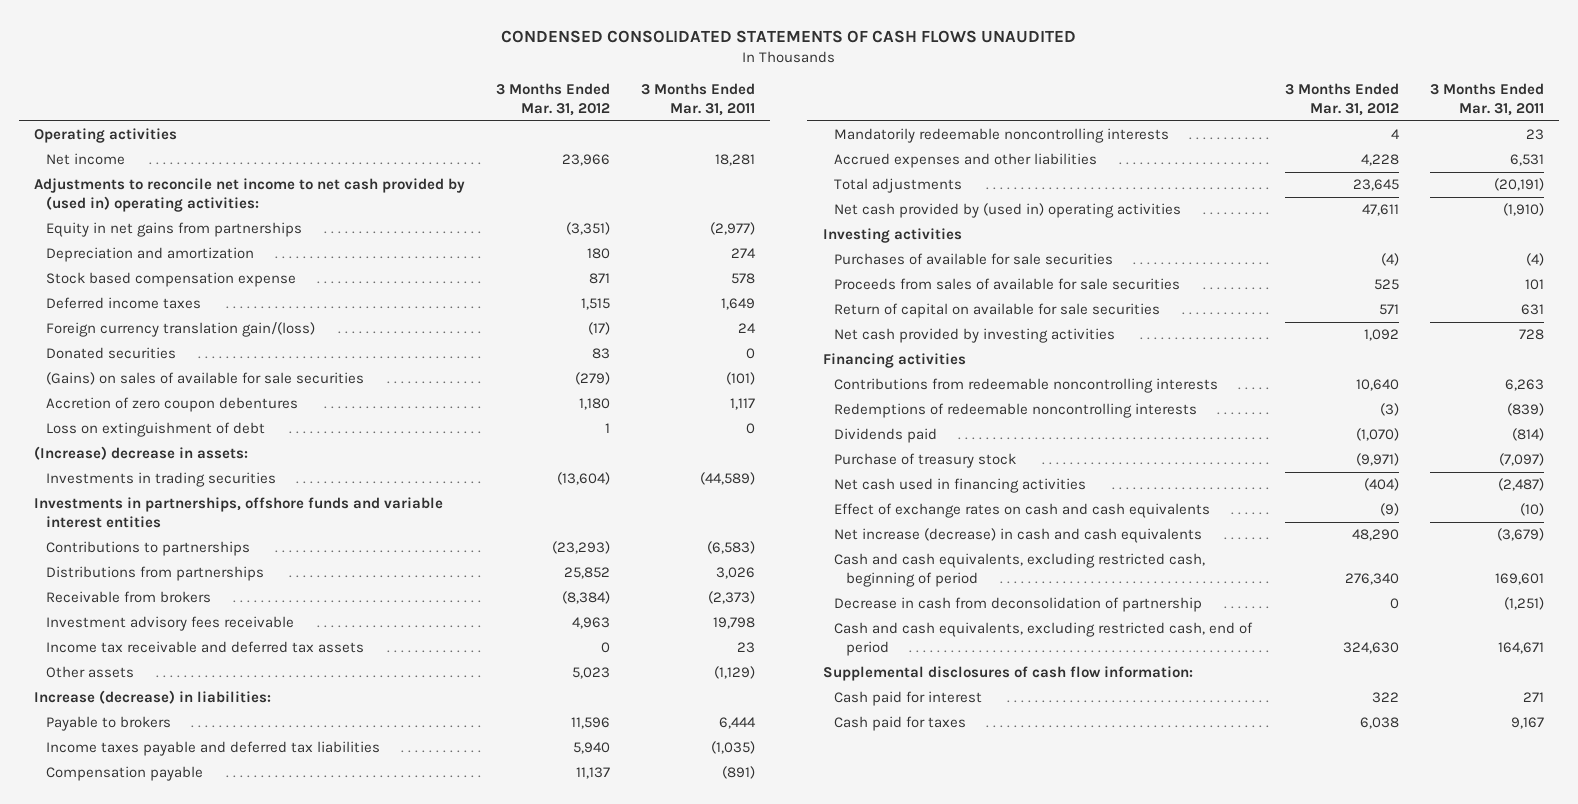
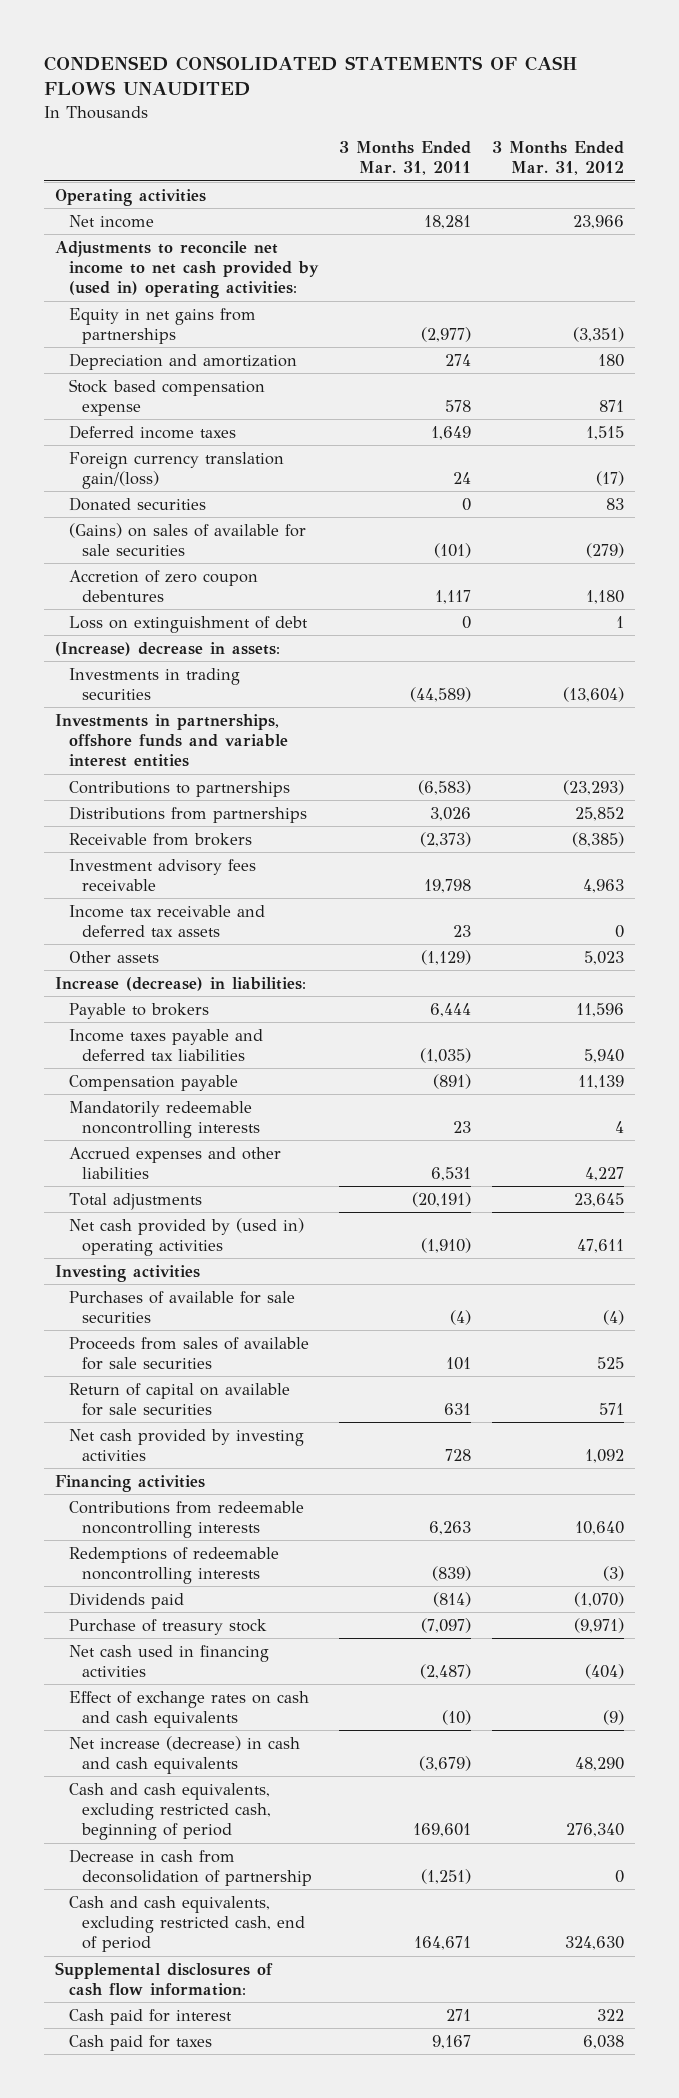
[562,591,611,605] (8,384) -> [572,831,625,847] (8,385)
[576,767,611,780] 11,137 -> [578,1074,625,1089] 11,139
[1360,154,1399,167] 4,228 -> [585,1167,625,1182] 4,227

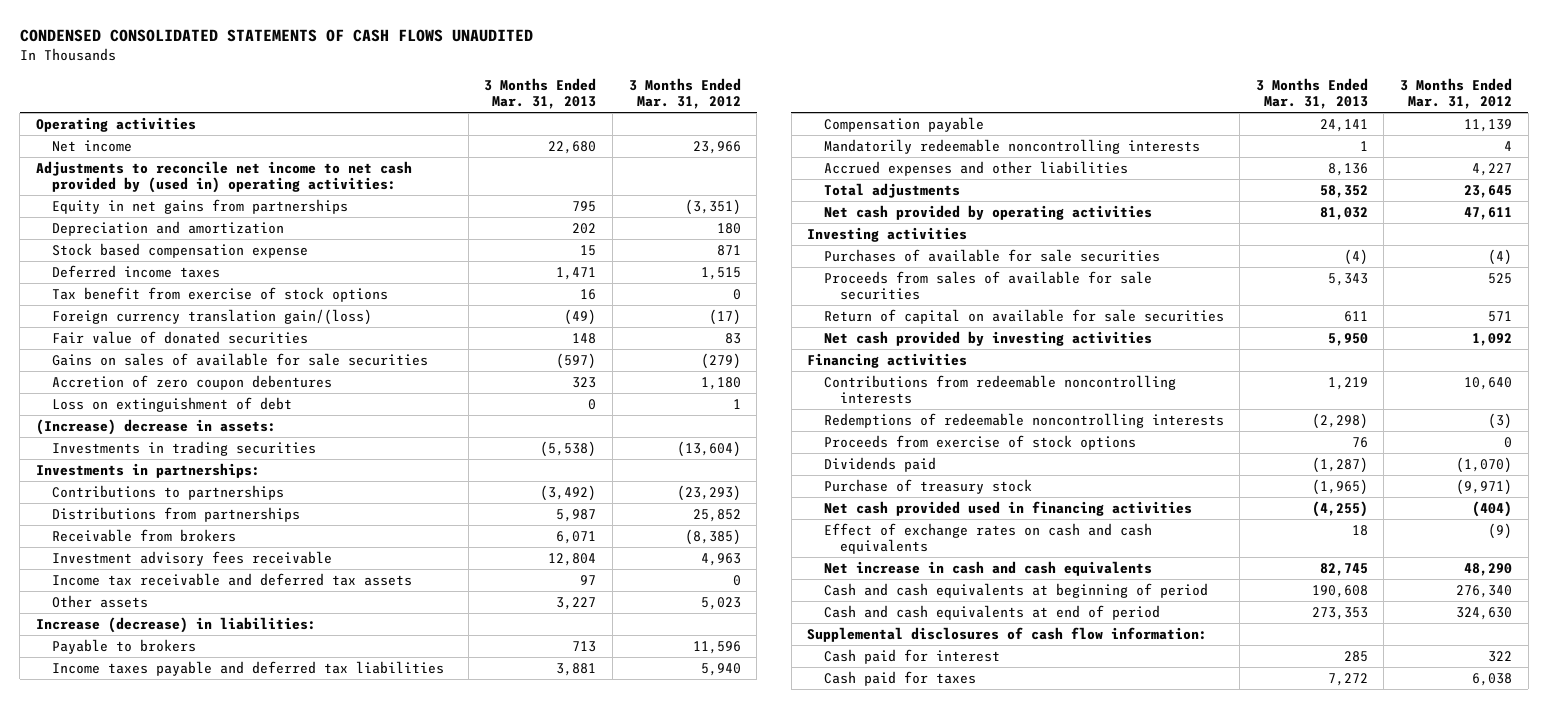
[339,141,472,176] 3 Months Ended Mar. 31, 2011 -> none
none -> [484,77,597,109] 3 Months Ended Mar. 31, 2013
none -> [52,286,389,302] Tax benefit from exercise of stock options
[68,496,206,511] Donated securities -> [52,330,309,344] Fair value of donated securities
[68,522,306,557] (Gains) on sales of available for sale securities -> [52,352,429,366] Gains on sales of available for sale securities
[54,713,288,768] Investments in partnerships, offshore funds and variable interest entities -> none
none -> [35,462,260,478] Investments in partnerships:
[68,1217,304,1257] Net cash provided by (used in) operating activities -> [823,204,1152,220] Net cash provided by operating activities
none -> [823,434,1136,450] Proceeds from exercise of stock options
[68,1644,269,1678] Net cash used in financing activities -> [823,500,1192,516] Net cash provided used in financing activities
[68,1848,313,1887] Decrease in cash from deconsolidation of partnership -> none
[68,1735,300,1775] Net increase (decrease) in cash and cash equivalents -> [823,560,1152,576] Net increase in cash and cash equivalents
[68,1782,272,1841] Cash and cash equivalents, excluding restricted cash, beginning of period -> [823,582,1208,598] Cash and cash equivalents at beginning of period
[68,1895,306,1953] Cash and cash equivalents, excluding restricted cash, end of period -> [823,604,1160,620] Cash and cash equivalents at end of period

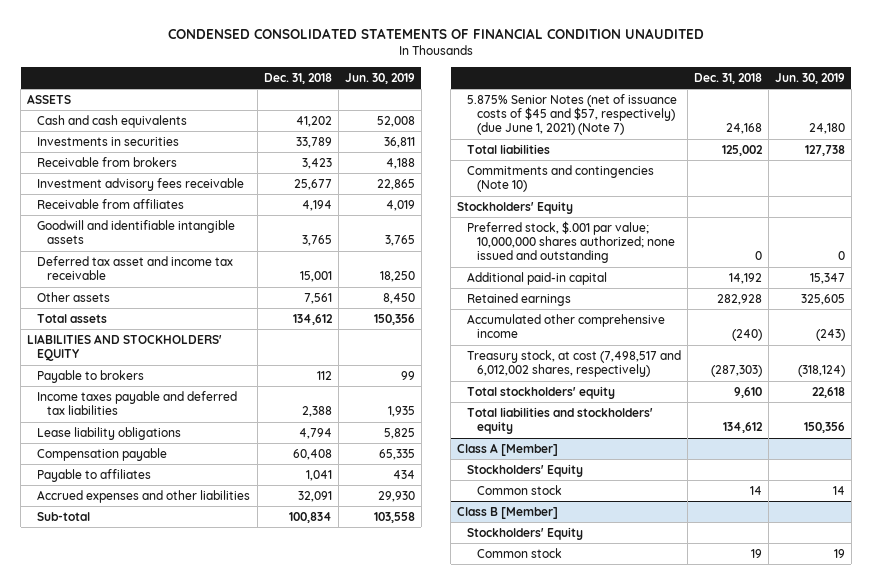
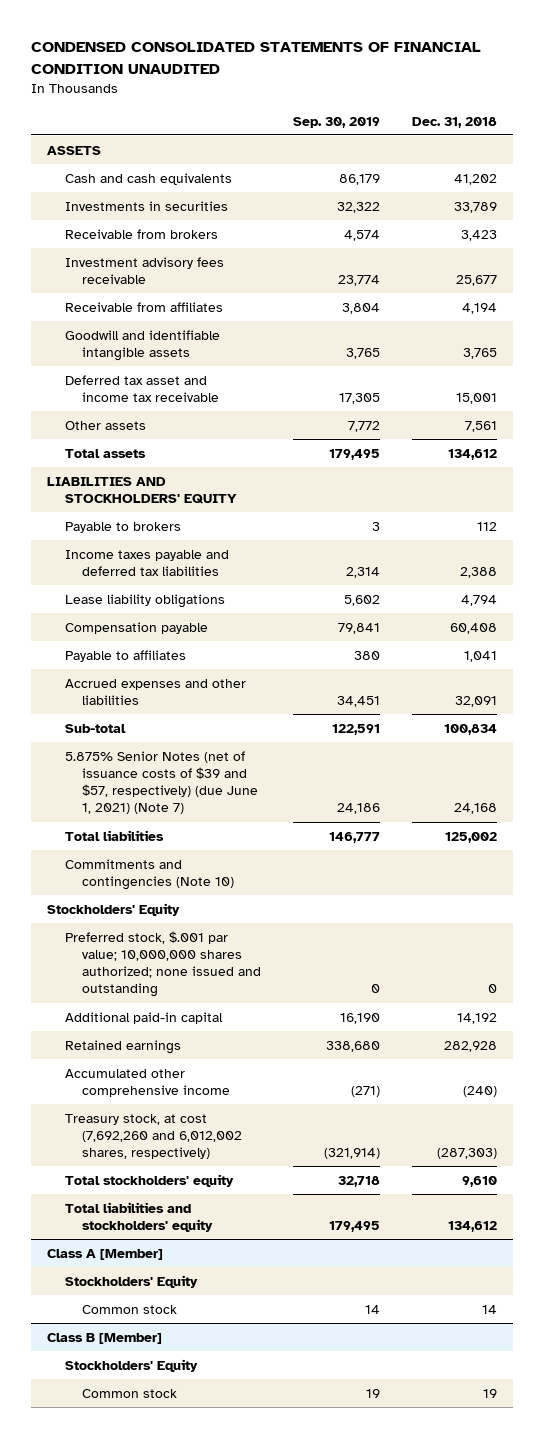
[344,72,415,84] Jun. 30, 2019 -> none
none -> [293,116,381,128] Sep. 30, 2019
[467,93,678,135] 5.875% Senior Notes (net of issuance costs of $45 and $57, respectively) (due June 1, 2021) (Note 7) -> [64,750,259,815] 5.875% Senior Notes (net of issuance costs of $39 and $57, respectively) (due June 1, 2021) (Note 7)
[467,349,682,377] Treasury stock, at cost (7,498,517 and 6,012,002 shares, respectively) -> [64,1113,243,1160] Treasury stock, at cost (7,692,260 and 6,012,002 shares, respectively)

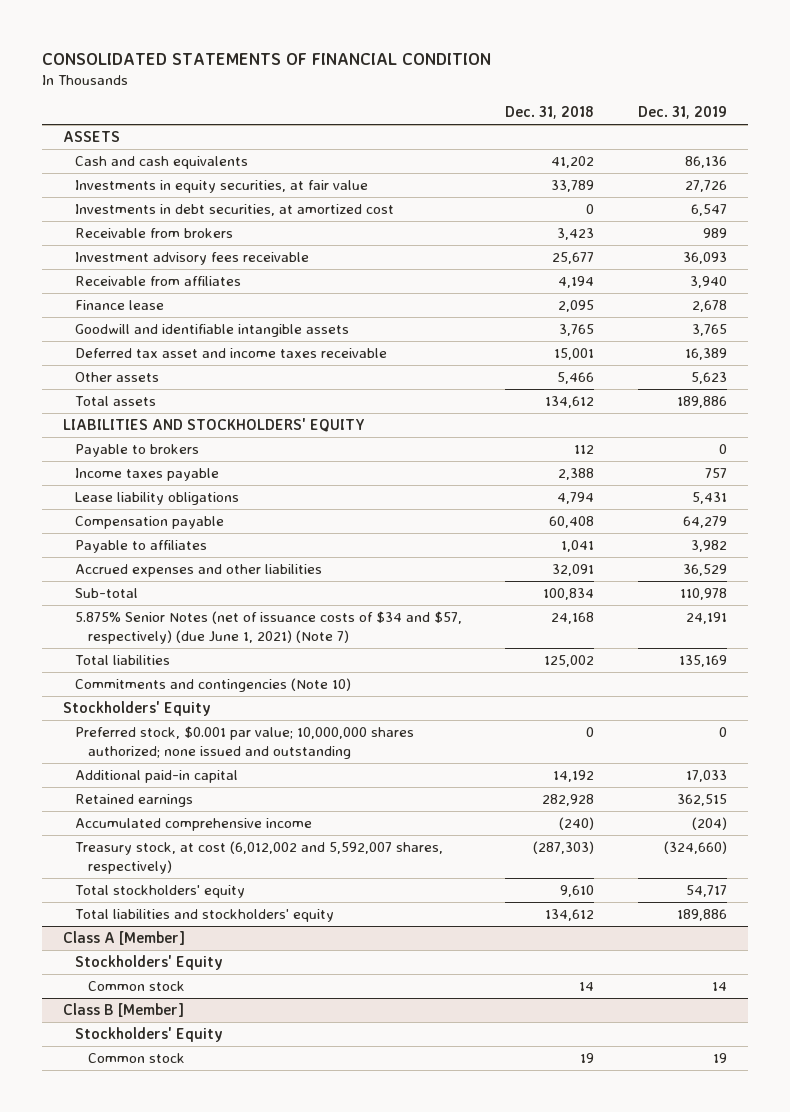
[30,42,481,75] CONDENSED CONSOLIDATED STATEMENTS OF FINANCIAL CONDITION UNAUDITED -> [41,52,491,65] CONSOLIDATED STATEMENTS OF FINANCIAL CONDITION
[293,116,381,128] Sep. 30, 2019 -> none
none -> [637,106,727,120] Dec. 31, 2019
[64,200,228,211] Investments in securities -> [75,180,369,194] Investments in equity securities, at fair value
none -> [75,204,395,217] Investments in debt securities, at amortized cost
none -> [75,300,165,311] Finance lease
[64,374,220,402] Deferred tax asset and income tax receivable -> [75,348,388,359] Deferred tax asset and income taxes receivable
[465,420,498,432] 7,561 -> [557,372,595,385] 5,466
[64,549,229,576] Income taxes payable and deferred tax liabilities -> [75,468,220,482] Income taxes payable
[64,750,259,815] 5.875% Senior Notes (net of issuance costs of $39 and $57, respectively) (due June 1, 2021) (Note 7) -> [75,611,463,644] 5.875% Senior Notes (net of issuance costs of $34 and $57, respectively) (due June 1, 2021) (Note 7)
[64,930,262,998] Preferred stock, $.001 par value; 10,000,000 shares authorized; none issued and outstanding -> [75,726,415,759] Preferred stock, $0.001 par value; 10,000,000 shares authorized; none issued and outstanding
[64,1068,231,1097] Accumulated other comprehensive income -> [75,818,313,832] Accumulated comprehensive income
[64,1113,243,1160] Treasury stock, at cost (7,692,260 and 6,012,002 shares, respectively) -> [75,841,444,874] Treasury stock, at cost (6,012,002 and 5,592,007 shares, respectively)

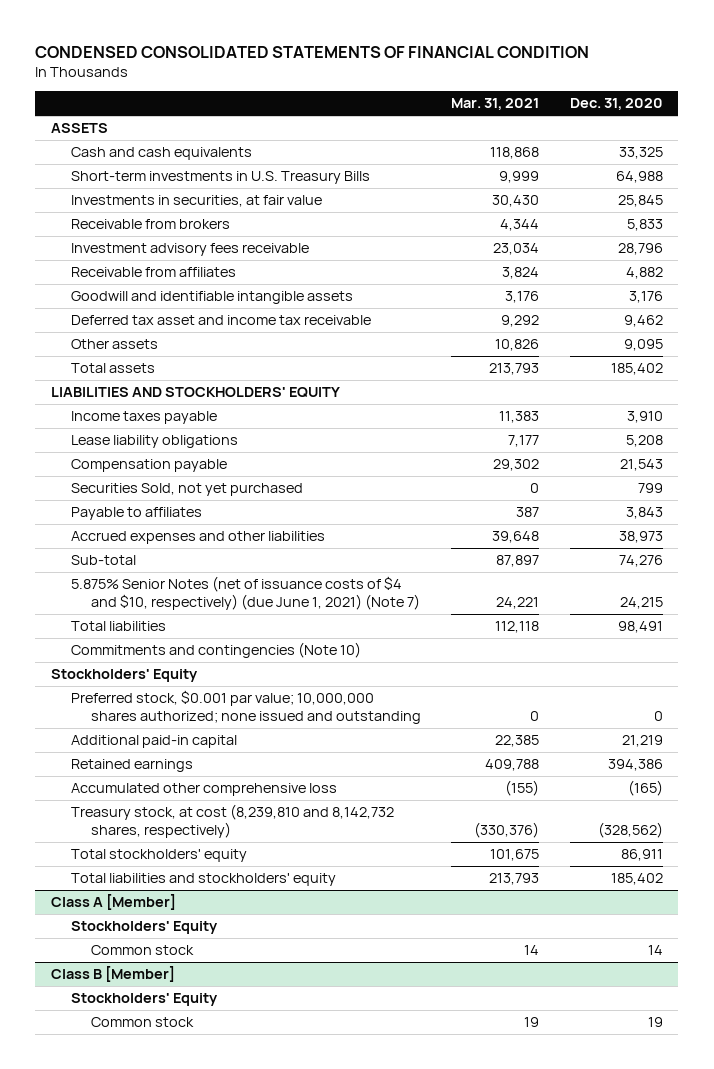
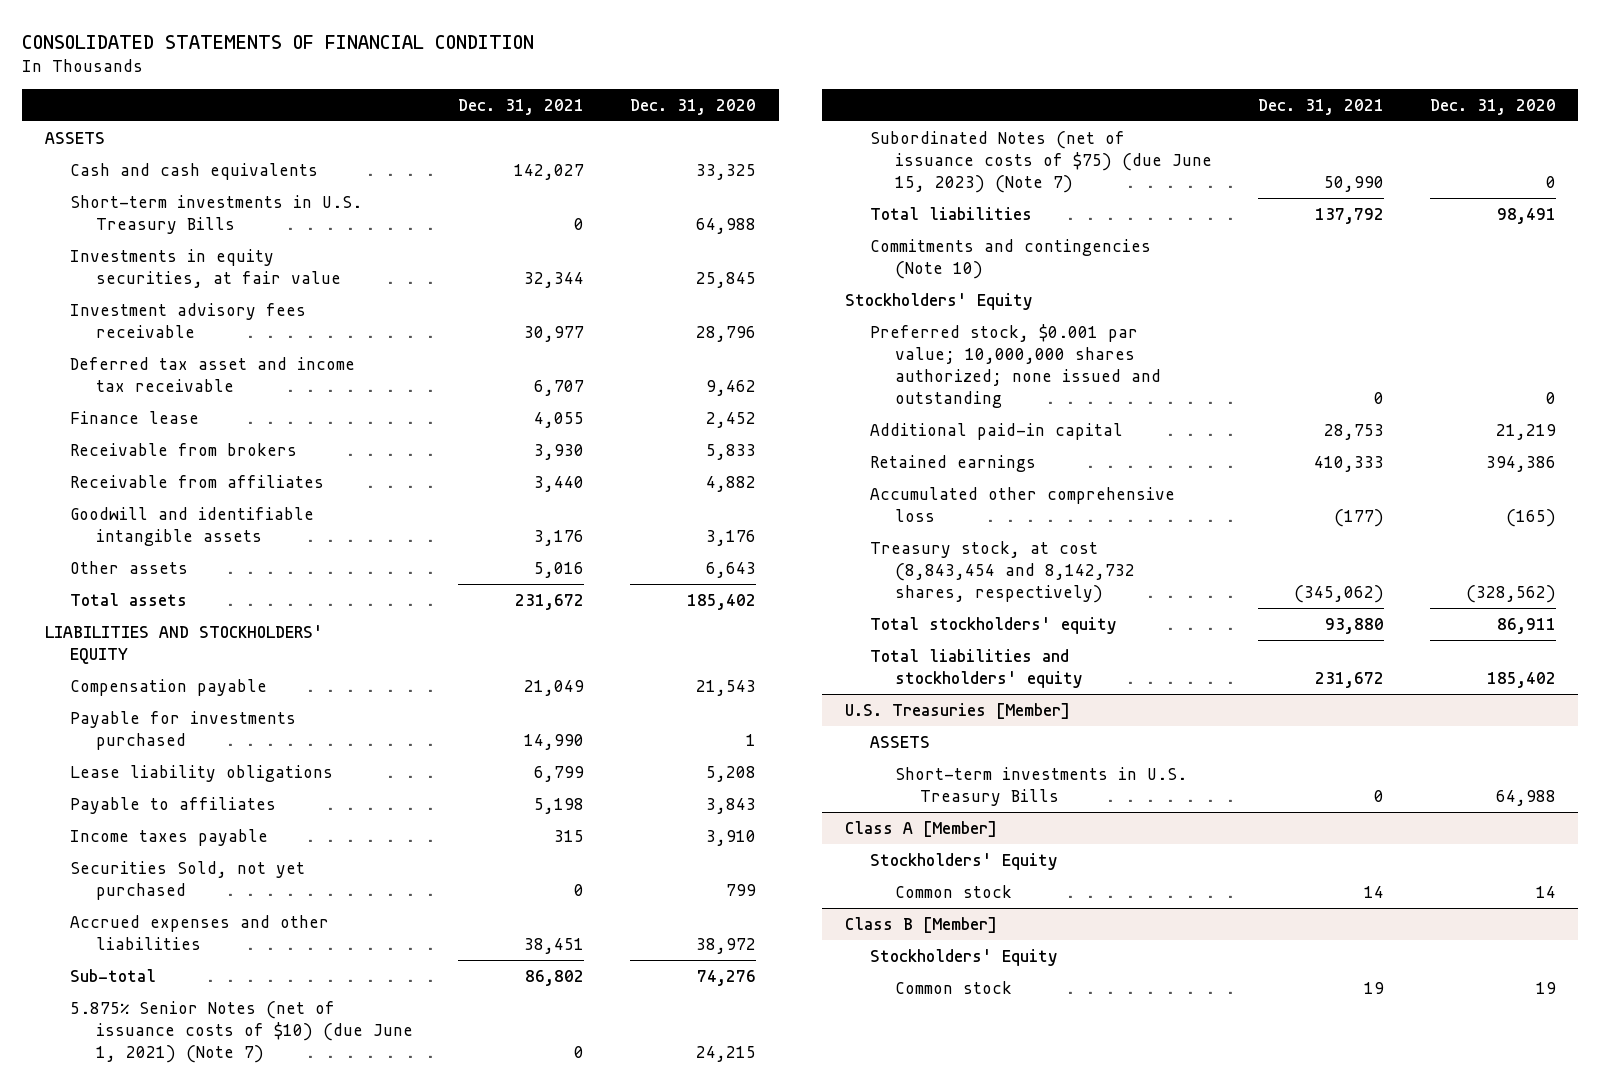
[35,45,590,58] CONDENSED CONSOLIDATED STATEMENTS OF FINANCIAL CONDITION -> [22,34,535,49] CONSOLIDATED STATEMENTS OF FINANCIAL CONDITION
[451,98,540,111] Mar. 31, 2021 -> none
none -> [458,98,585,115] Dec. 31, 2021
[70,195,322,208] Investments in securities, at fair value -> [70,248,341,288] Investments in equity securities, at fair value
[70,315,371,326] Deferred tax asset and income tax receivable -> [70,356,356,392] Deferred tax asset and income tax receivable
none -> [70,410,200,424] Finance lease
[70,219,230,230] Receivable from brokers -> [70,442,298,456] Receivable from brokers
[624,339,664,352] 9,095 -> [706,561,757,578] 6,643
none -> [70,710,297,750] Payable for investments purchased
[70,435,238,449] Lease liability obligations -> [70,764,334,782] Lease liability obligations
[70,411,217,425] Income taxes payable -> [70,828,269,846] Income taxes payable
[70,483,303,497] Securities Sold, not yet purchased -> [70,860,306,900] Securities Sold, not yet purchased
[619,531,664,544] 38,973 -> [696,937,757,954] 38,972
[70,576,420,611] 5.875% Senior Notes (net of issuance costs of $4 and $10, respectively) (due June 1, 2021) (Note 7) -> [70,1000,413,1063] 5.875% Senior Notes (net of issuance costs of $10) (due June 1, 2021) (Note 7)
none -> [869,130,1212,193] Subordinated Notes (net of issuance costs of $75) (due June 15, 2023) (Note 7)
[70,804,394,839] Treasury stock, at cost (8,239,810 and 8,142,732 shares, respectively) -> [869,540,1135,603] Treasury stock, at cost (8,843,454 and 8,142,732 shares, respectively)
none -> [844,702,1070,719] U.S. Treasuries [Member]
none -> [869,735,930,748] ASSETS
none -> [894,766,1187,806] Short-term investments in U.S. Treasury Bills

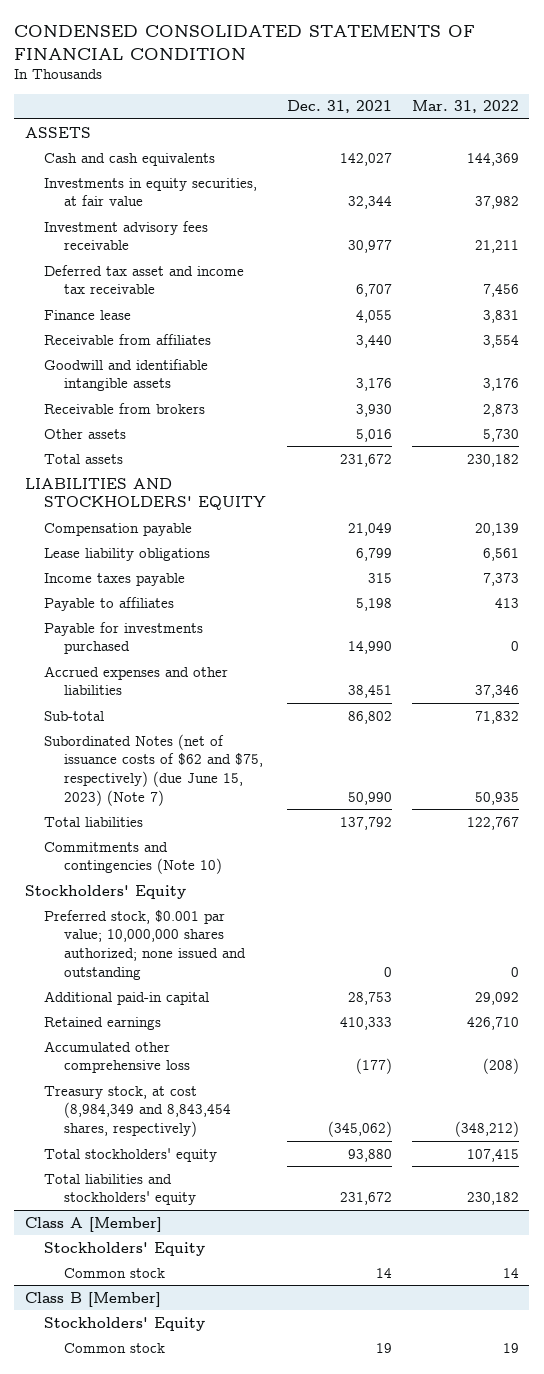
[22,34,535,49] CONSOLIDATED STATEMENTS OF FINANCIAL CONDITION -> [14,24,476,60] CONDENSED CONSOLIDATED STATEMENTS OF FINANCIAL CONDITION
[630,98,757,115] Dec. 31, 2020 -> none
none -> [411,100,519,114] Mar. 31, 2022
[70,194,363,234] Short-term investments in U.S. Treasury Bills -> none
[70,442,298,456] Receivable from brokers -> [44,402,206,414] Receivable from brokers
[70,860,306,900] Securities Sold, not yet purchased -> none
[70,796,277,814] Payable to affiliates -> [44,596,175,611] Payable to affiliates
[70,710,297,750] Payable for investments purchased -> [44,621,204,655] Payable for investments purchased
[70,1000,413,1063] 5.875% Senior Notes (net of issuance costs of $10) (due June 1, 2021) (Note 7) -> none
[869,130,1212,193] Subordinated Notes (net of issuance costs of $75) (due June 15, 2023) (Note 7) -> [44,733,263,806] Subordinated Notes (net of issuance costs of $62 and $75, respectively) (due June 15, 2023) (Note 7)
[869,540,1135,603] Treasury stock, at cost (8,843,454 and 8,142,732 shares, respectively) -> [44,1085,231,1138] Treasury stock, at cost (8,984,349 and 8,843,454 shares, respectively)
[844,702,1070,719] U.S. Treasuries [Member] -> none
[869,735,930,748] ASSETS -> none
[894,766,1187,806] Short-term investments in U.S. Treasury Bills -> none

